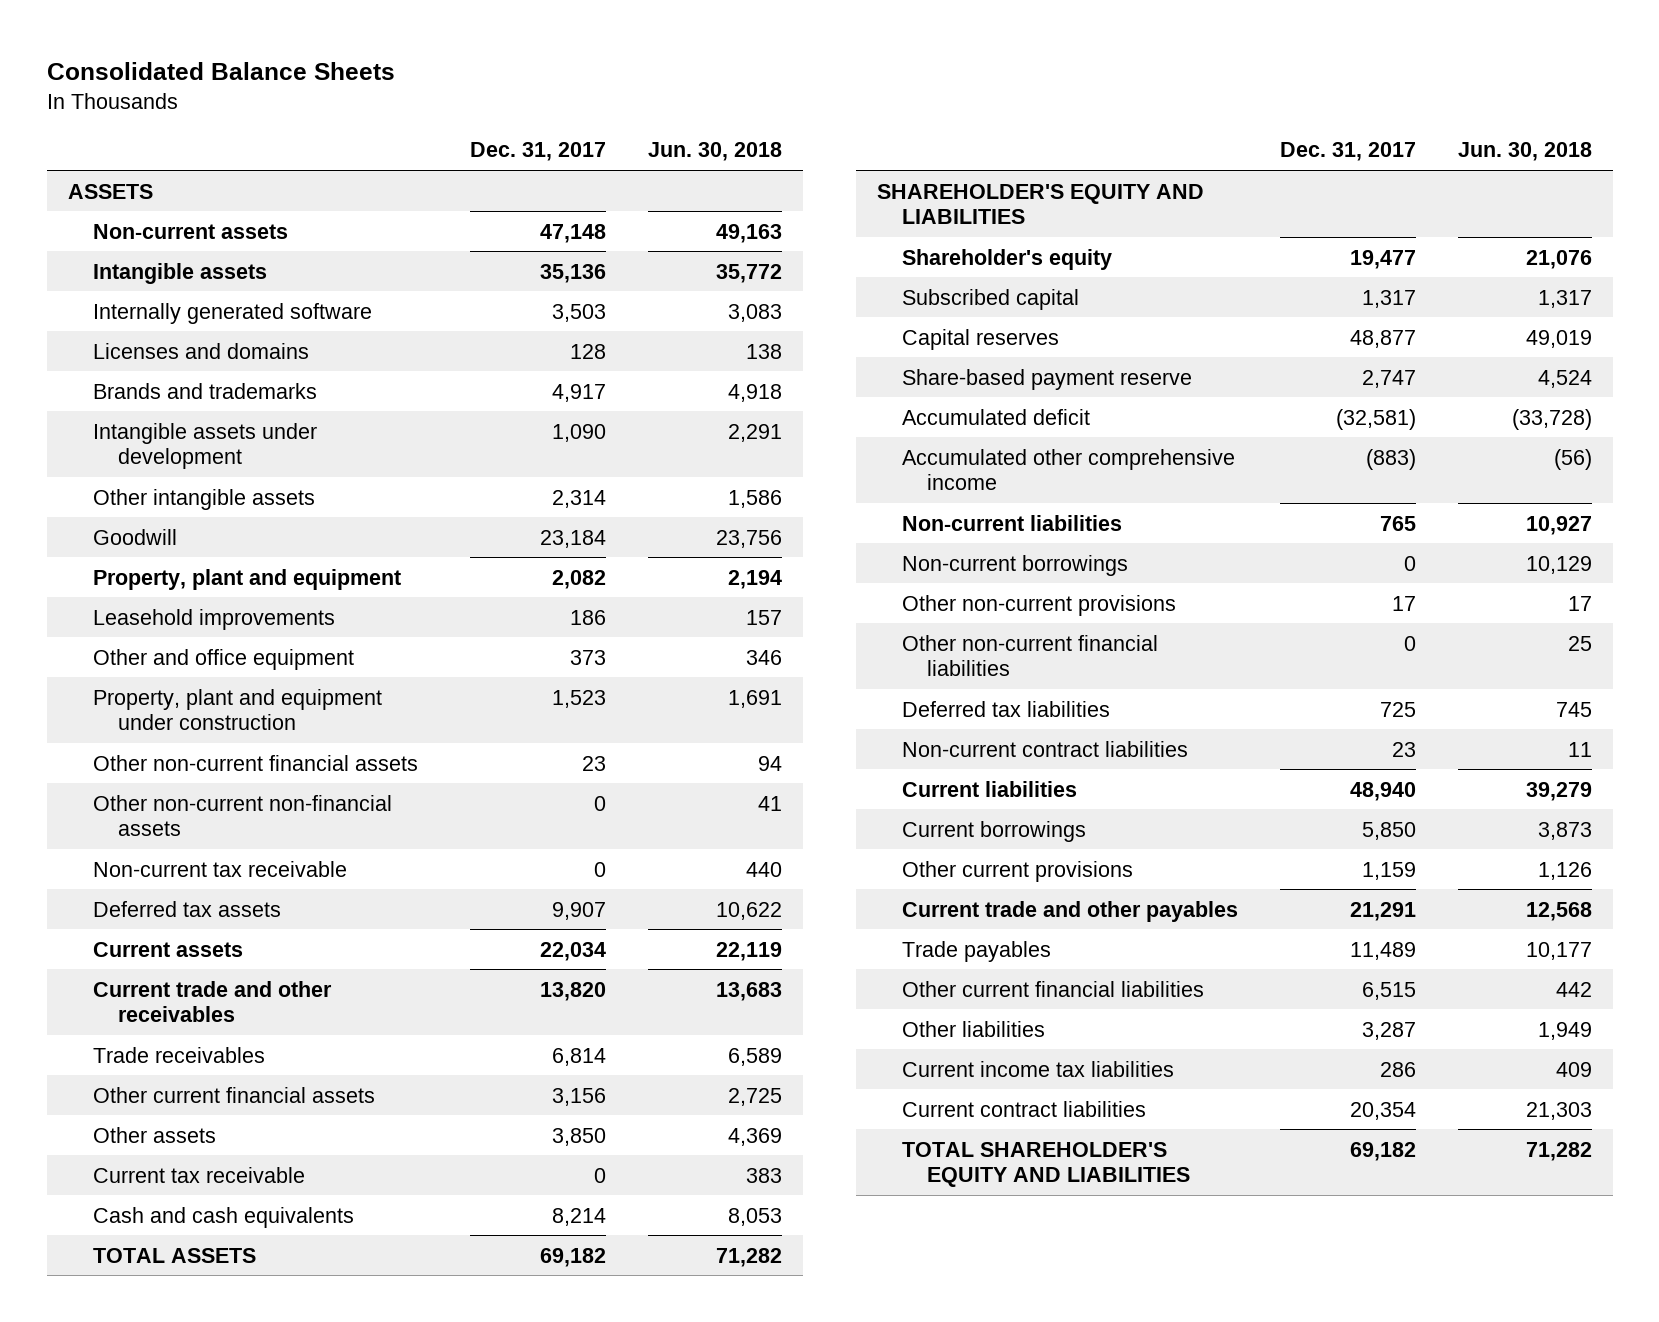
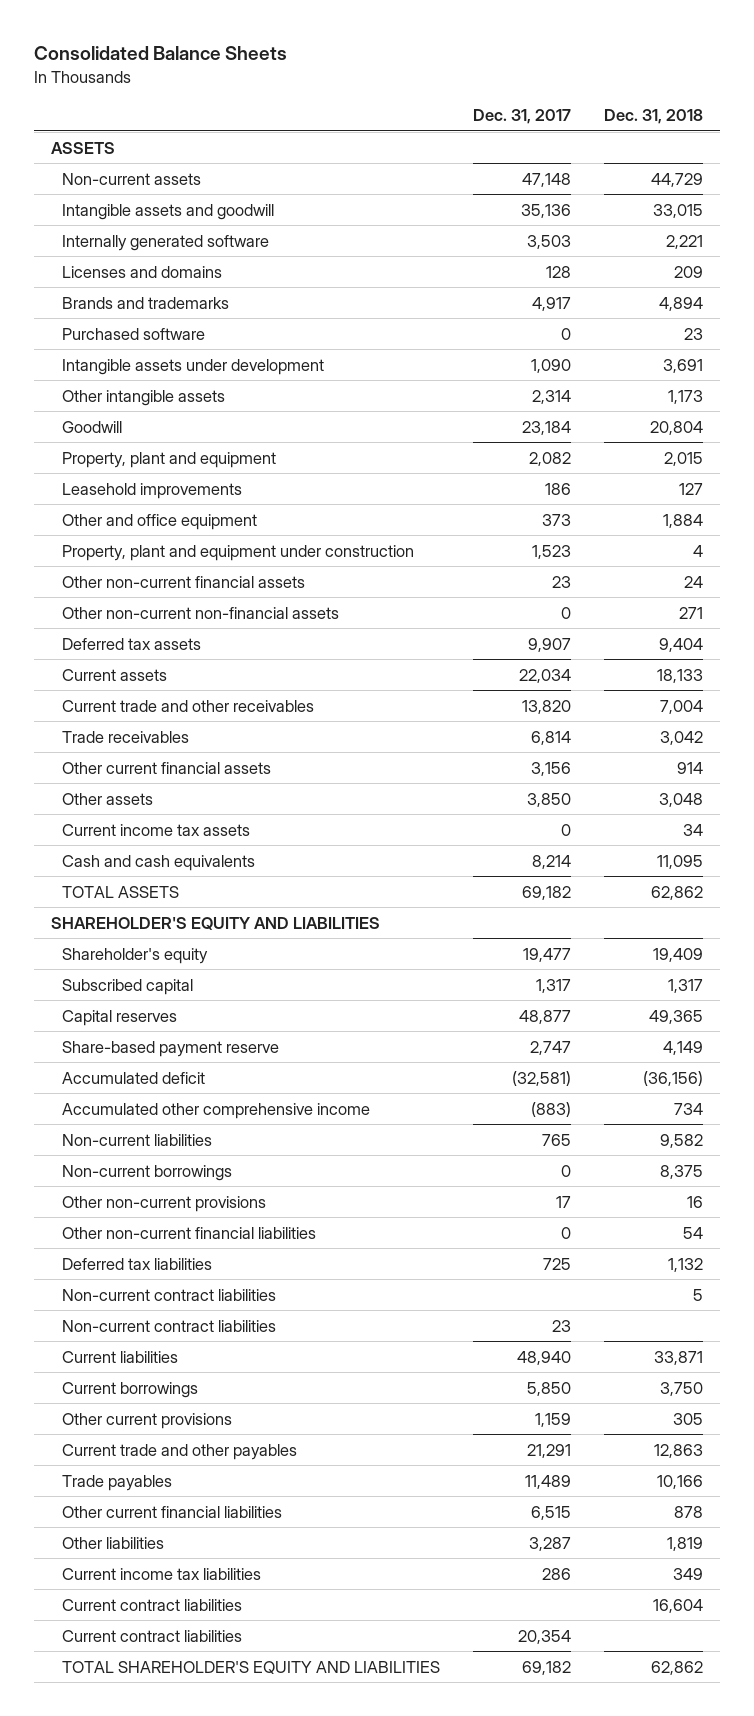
[648,142,783,162] Jun. 30, 2018 -> none
none -> [604,109,704,125] Dec. 31, 2018
[92,262,267,284] Intangible assets -> [62,203,275,220] Intangible assets and goodwill
none -> [62,327,206,340] Purchased software
[92,860,347,877] Non-current tax receivable -> none
[92,1166,305,1183] Current tax receivable -> [62,823,251,836] Current income tax assets
none -> [62,1288,277,1301] Non-current contract liabilities
none -> [62,1598,243,1611] Current contract liabilities

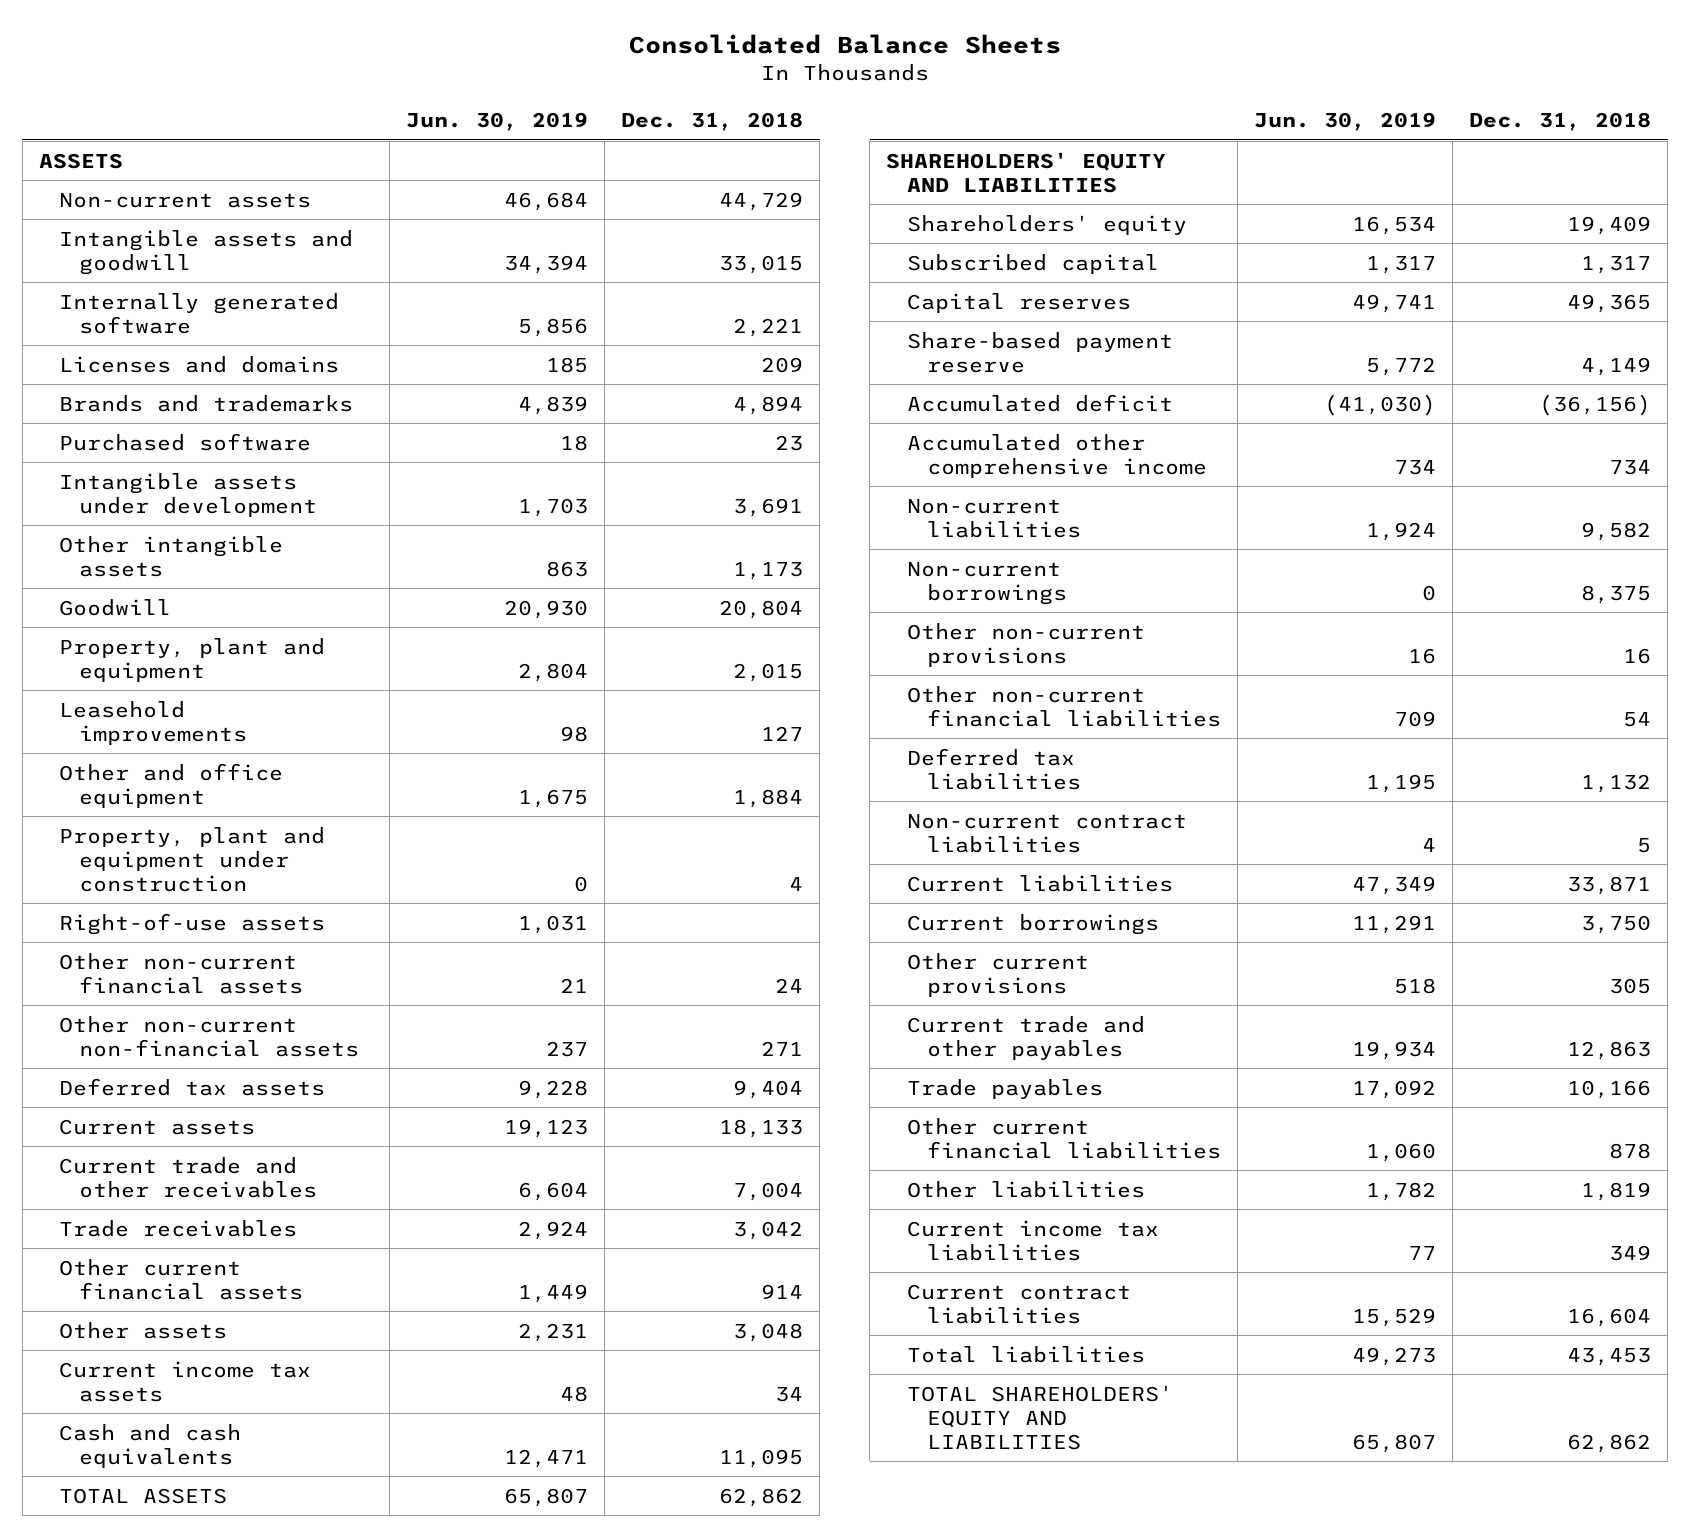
[473,109,572,125] Dec. 31, 2017 -> none
none -> [406,112,589,132] Jun. 30, 2019
none -> [58,912,325,935] Right-of-use assets
[50,916,380,930] SHAREHOLDER'S EQUITY AND LIABILITIES -> [886,151,1167,193] SHAREHOLDERS' EQUITY AND LIABILITIES
[62,947,209,964] Shareholder's equity -> [906,214,1187,235] Shareholders' equity
[62,1319,277,1332] Non-current contract liabilities -> none
[62,1629,243,1642] Current contract liabilities -> none
none -> [906,1345,1145,1363] Total liabilities
[62,1660,441,1674] TOTAL SHAREHOLDER'S EQUITY AND LIABILITIES -> [906,1384,1173,1450] TOTAL SHAREHOLDERS' EQUITY AND LIABILITIES

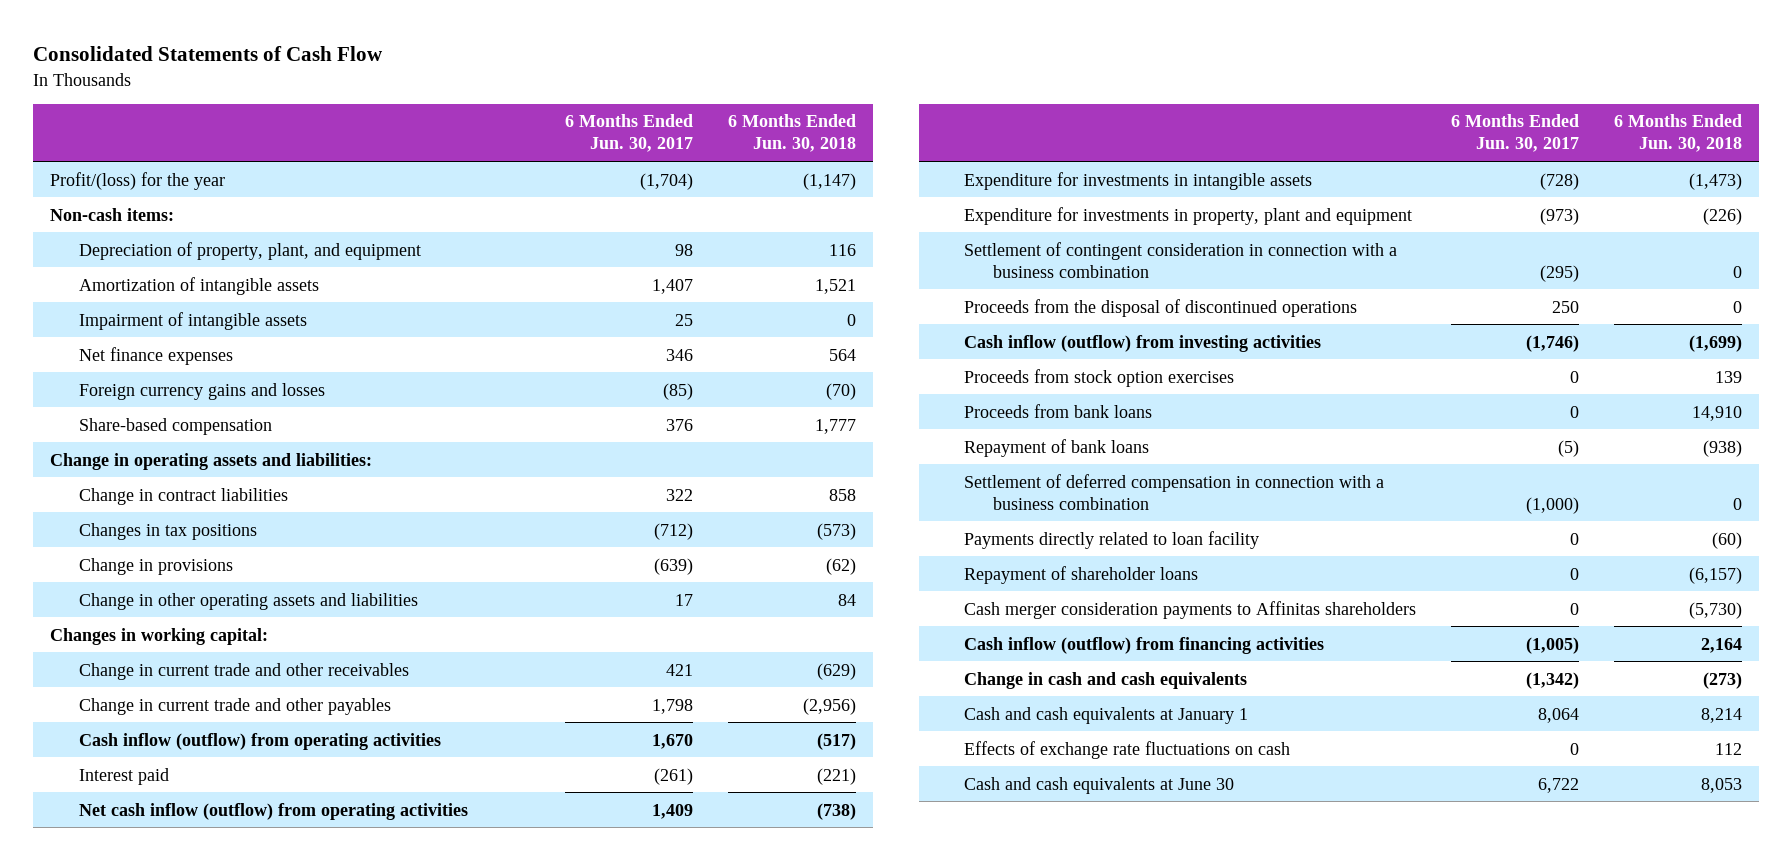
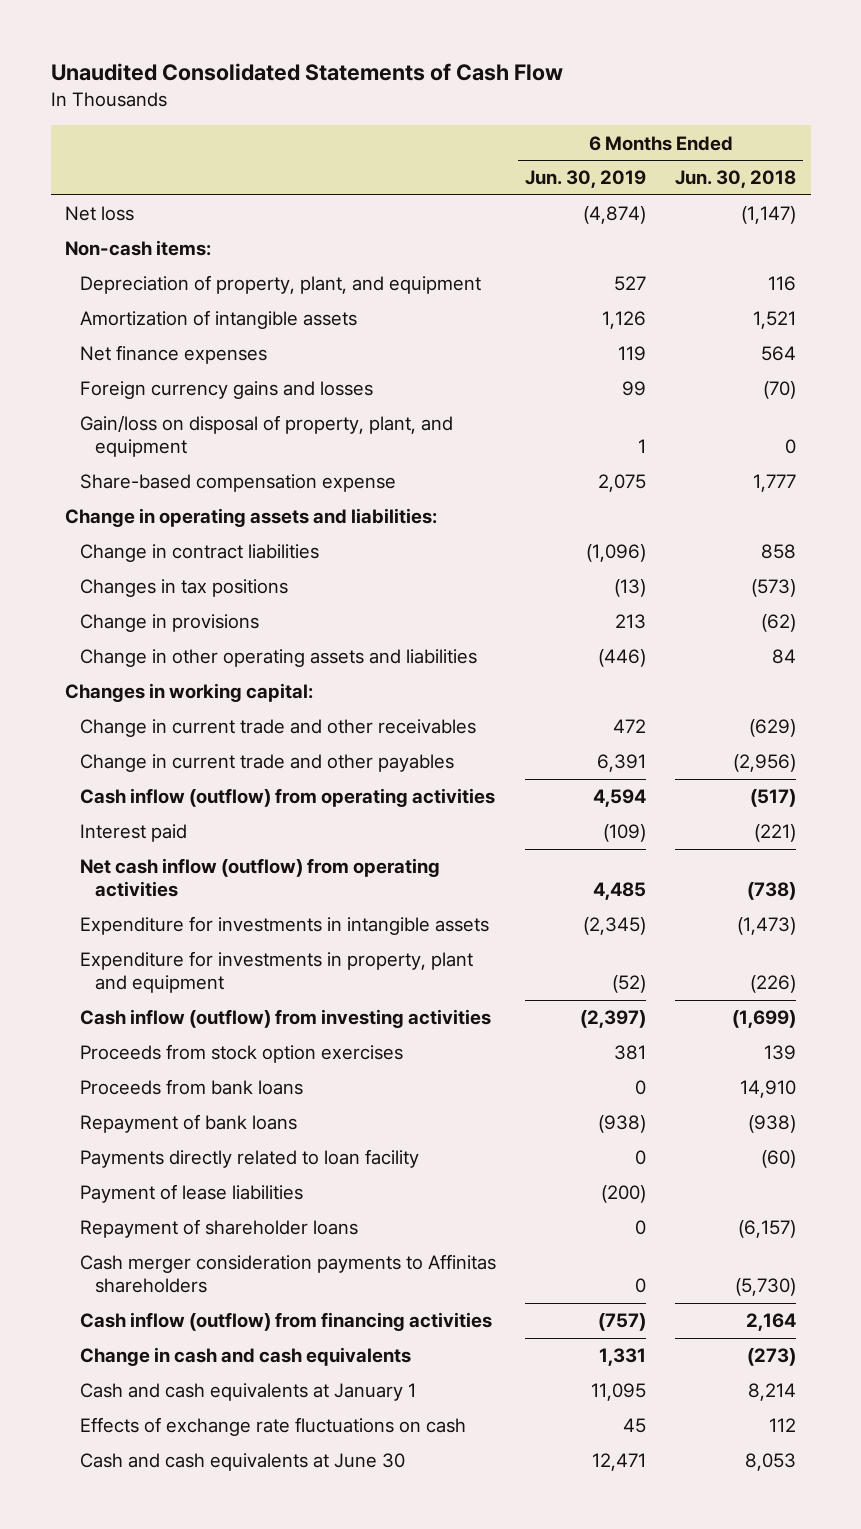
[33,46,384,62] Consolidated Statements of Cash Flow -> [50,63,563,82] Unaudited Consolidated Statements of Cash Flow
[565,114,694,153] 6 Months Ended Jun. 30, 2017 -> none
none -> [525,170,647,189] Jun. 30, 2019
[50,171,226,190] Profit/(loss) for the year -> [65,206,135,222] Net loss
[78,311,307,330] Impairment of intangible assets -> none
none -> [80,415,454,458] Gain/loss on disposal of property, plant, and equipment
[78,417,272,435] Share-based compensation -> [80,474,397,493] Share-based compensation expense
[964,241,1398,278] Settlement of contingent consideration in connection with a business combination -> none
[964,298,1358,317] Proceeds from the disposal of discontinued operations -> none
[964,473,1385,510] Settlement of deferred compensation in connection with a business combination -> none
none -> [80,1184,304,1204] Payment of lease liabilities

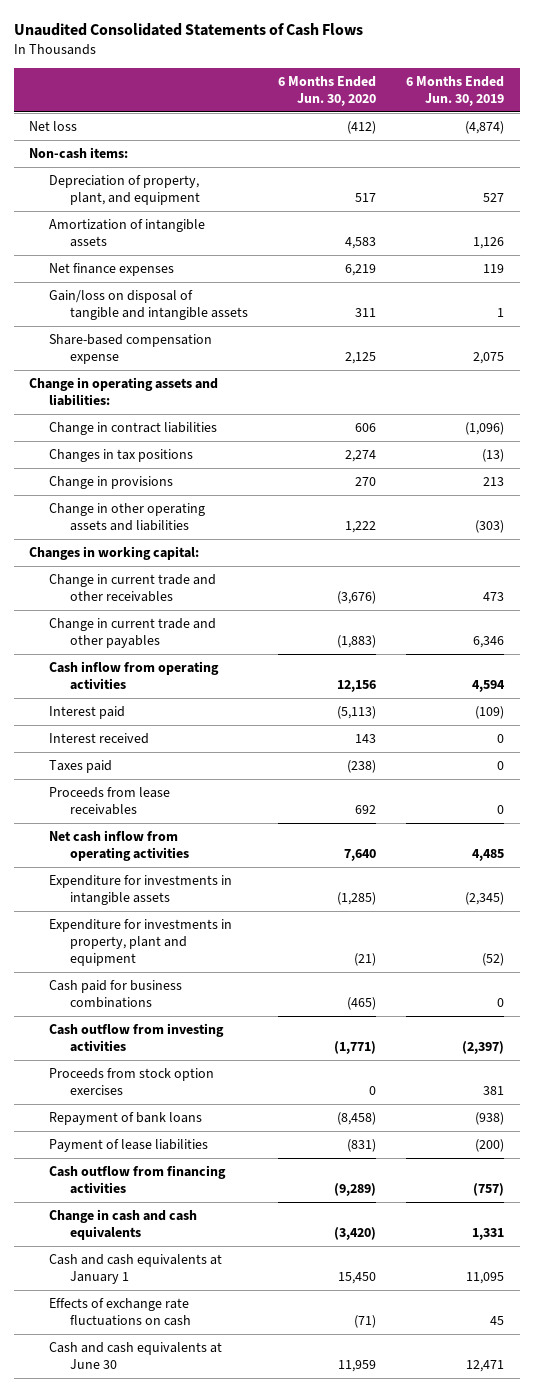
[50,63,563,82] Unaudited Consolidated Statements of Cash Flow -> [13,23,363,37] Unaudited Consolidated Statements of Cash Flows
[675,170,797,189] Jun. 30, 2018 -> none
none -> [278,75,377,106] 6 Months Ended Jun. 30, 2020
[80,381,374,400] Foreign currency gains and losses -> none
[80,415,454,458] Gain/loss on disposal of property, plant, and equipment -> [49,290,248,320] Gain/loss on disposal of tangible and intangible assets
[598,649,647,668] (446) -> [475,519,505,533] (303)
[613,719,647,734] 472 -> [483,591,505,601] 473
[597,754,647,773] 6,391 -> [473,635,505,648] 6,346
[80,788,496,808] Cash inflow (outflow) from operating activities -> [49,661,220,690] Cash inflow from operating activities
none -> [49,733,150,745] Interest received
none -> [49,760,113,774] Taxes paid
none -> [49,787,171,815] Proceeds from lease receivables
[80,858,441,898] Net cash inflow (outflow) from operating activities -> [49,830,189,861] Net cash inflow from operating activities
none -> [49,980,183,1008] Cash paid for business combinations
[80,1009,492,1029] Cash inflow (outflow) from investing activities -> [49,1023,225,1052] Cash outflow from investing activities
[80,1079,304,1096] Proceeds from bank loans -> none
[80,1149,420,1169] Payments directly related to loan facility -> none
[80,1219,359,1239] Repayment of shareholder loans -> none
[80,1254,497,1294] Cash merger consideration payments to Affinitas shareholders -> none
[80,1312,493,1332] Cash inflow (outflow) from financing activities -> [49,1165,227,1194] Cash outflow from financing activities

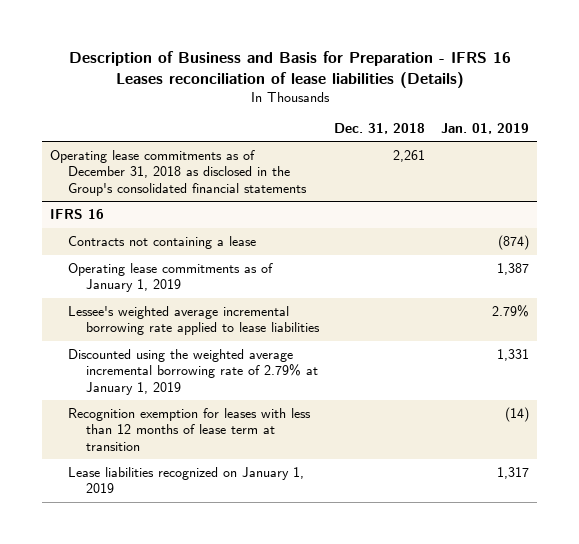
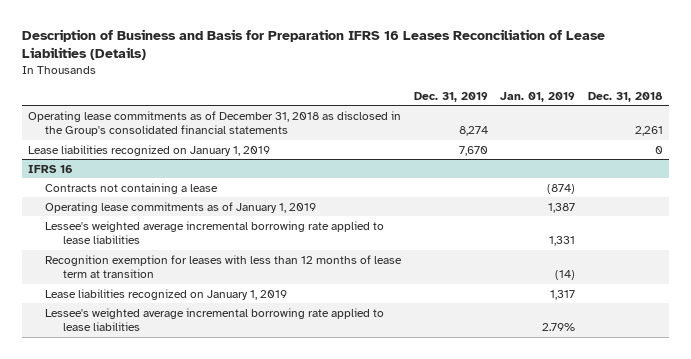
[68,51,511,88] Description of Business and Basis for Preparation - IFRS 16 Leases reconciliation of lease liabilities (Details) -> [21,29,605,61] Description of Business and Basis for Preparation IFRS 16 Leases Reconciliation of Lease Liabilities (Details)
none -> [413,91,488,102] Dec. 31, 2019
none -> [27,144,270,156] Lease liabilities recognized on January 1, 2019
[68,348,318,395] Discounted using the weighted average incremental borrowing rate of 2.79% at January 1, 2019 -> [45,220,385,245] Lessee's weighted average incremental borrowing rate applied to lease liabilities
[68,305,320,336] Lessee's weighted average incremental borrowing rate applied to lease liabilities -> [45,307,385,332] Lessee's weighted average incremental borrowing rate applied to lease liabilities

